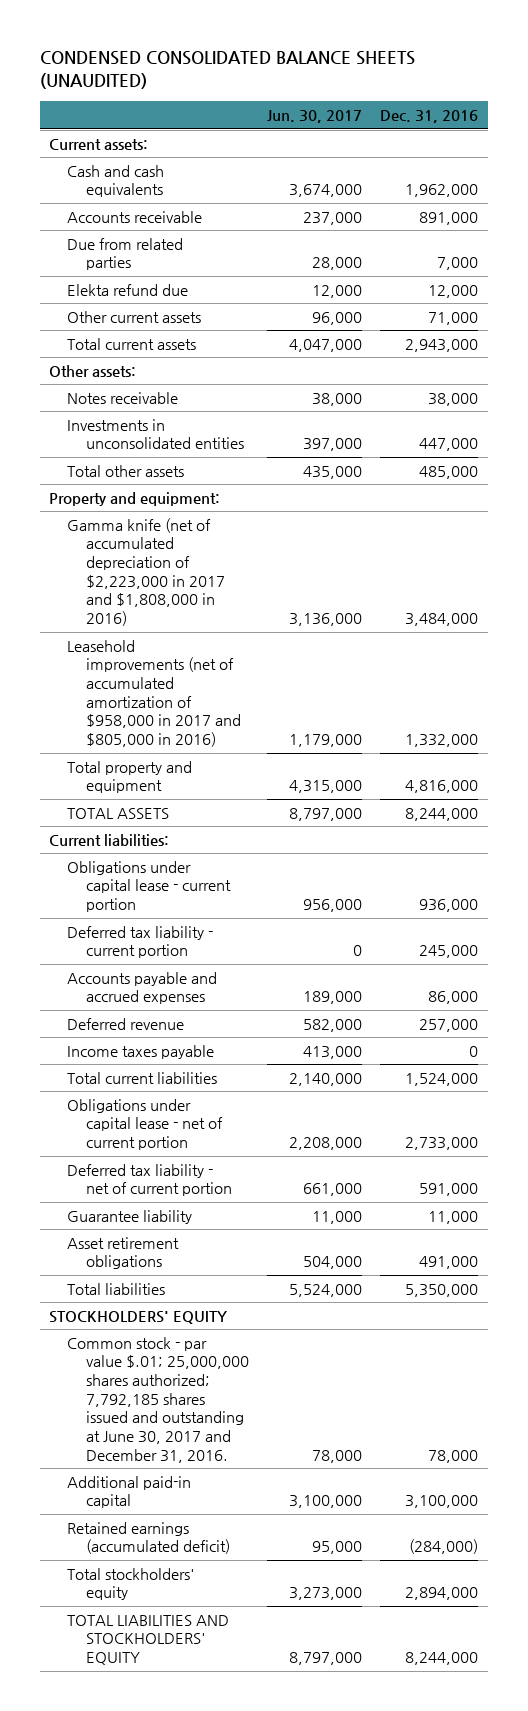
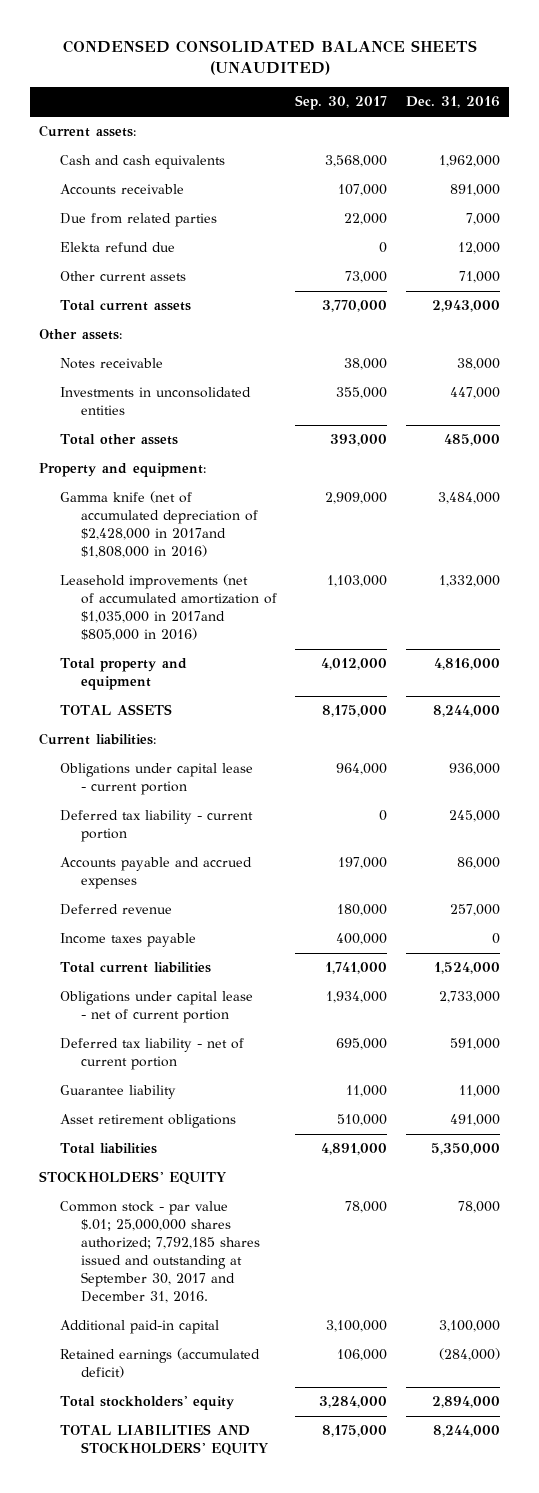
[267,110,363,124] Jun. 30, 2017 -> none
none -> [295,95,388,111] Sep. 30, 2017
[67,517,225,627] Gamma knife (net of accumulated depreciation of $2,223,000 in 2017 and $1,808,000 in 2016) -> [60,491,258,559] Gamma knife (net of accumulated depreciation of $2,428,000 in 2017and $1,808,000 in 2016)
[67,639,241,748] Leasehold improvements (net of accumulated amortization of $958,000 in 2017 and $805,000 in 2016) -> [60,574,277,642] Leasehold improvements (net of accumulated amortization of $1,035,000 in 2017and $805,000 in 2016)
[67,1336,249,1463] Common stock - par value $.01; 25,000,000 shares authorized; 7,792,185 shares issued and outstanding at June 30, 2017 and December 31, 2016. -> [60,1201,260,1304] Common stock - par value $.01; 25,000,000 shares authorized; 7,792,185 shares issued and outstanding at September 30, 2017 and December 31, 2016.

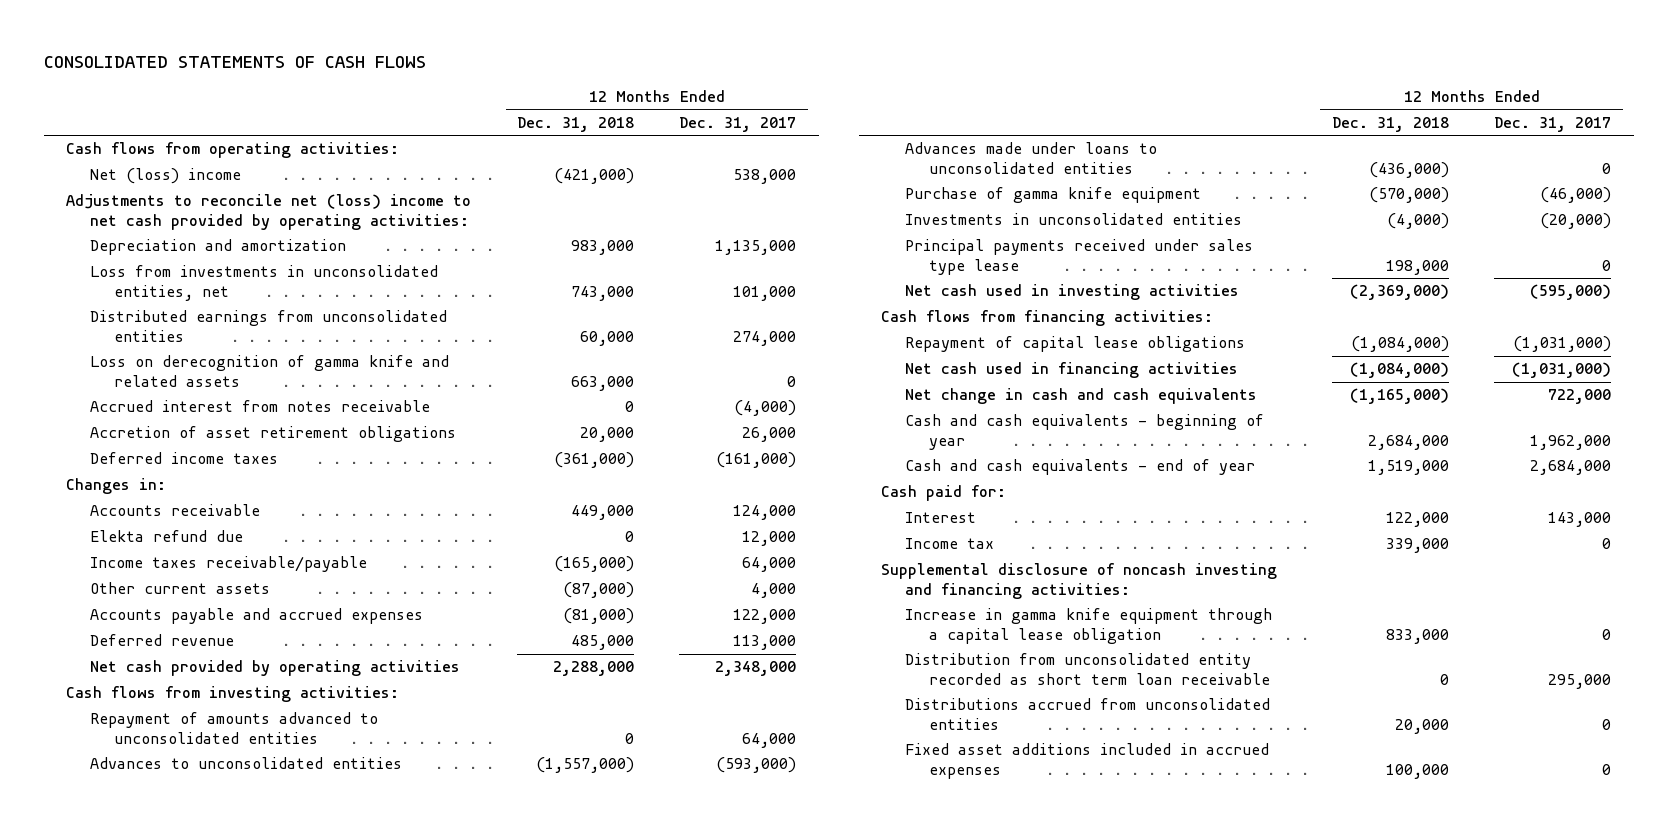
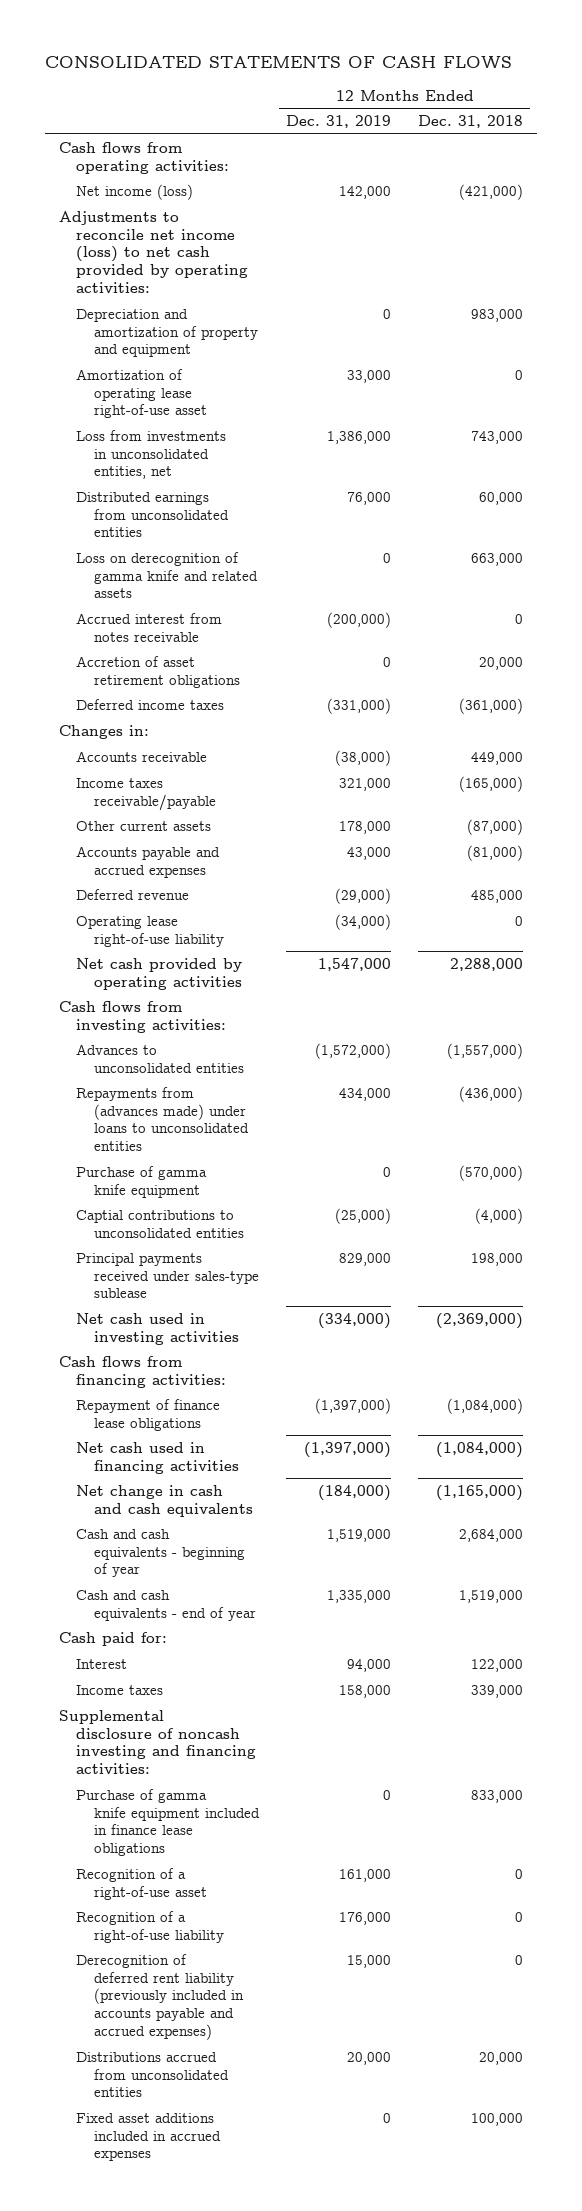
[679,116,797,132] Dec. 31, 2017 -> none
none -> [285,115,391,129] Dec. 31, 2019
[90,168,242,185] Net (loss) income -> [76,183,194,200] Net income (loss)
[66,194,472,230] Adjustments to reconcile net (loss) income to net cash provided by operating activities: -> [58,210,249,293] Adjustments to reconcile net income (loss) to net cash provided by operating activities:
[90,239,347,256] Depreciation and amortization -> [76,308,258,358] Depreciation and amortization of property and equipment
none -> [76,368,207,419] Amortization of operating lease right-of-use asset
[90,530,244,543] Elekta refund due -> none
none -> [76,915,224,947] Operating lease right-of-use liability
[90,712,379,744] Repayment of amounts advanced to unconsolidated entities -> none
[904,142,1157,174] Advances made under loans to unconsolidated entities -> [76,1086,249,1152] Repayments from (advances made) under loans to unconsolidated entities
[904,213,1242,226] Investments in unconsolidated entities -> [76,1209,244,1238] Captial contributions to unconsolidated entities
[904,239,1253,275] Principal payments received under sales type lease -> [76,1252,259,1299] Principal payments received under sales-type sublease
[904,336,1245,353] Repayment of capital lease obligations -> [76,1398,221,1431] Repayment of finance lease obligations
[904,538,994,550] Income tax -> [76,1684,164,1695] Income taxes
[904,653,1270,685] Distribution from unconsolidated entity recorded as short term loan receivable -> none
[904,608,1272,644] Increase in gamma knife equipment through a capital lease obligation -> [76,1788,260,1857] Purchase of gamma knife equipment included in finance lease obligations
none -> [76,1867,207,1900] Recognition of a right-of-use asset
none -> [76,1910,224,1943] Recognition of a right-of-use liability
none -> [76,1953,244,2040] Derecognition of deferred rent liability (previously included in accounts payable and accrued expenses)

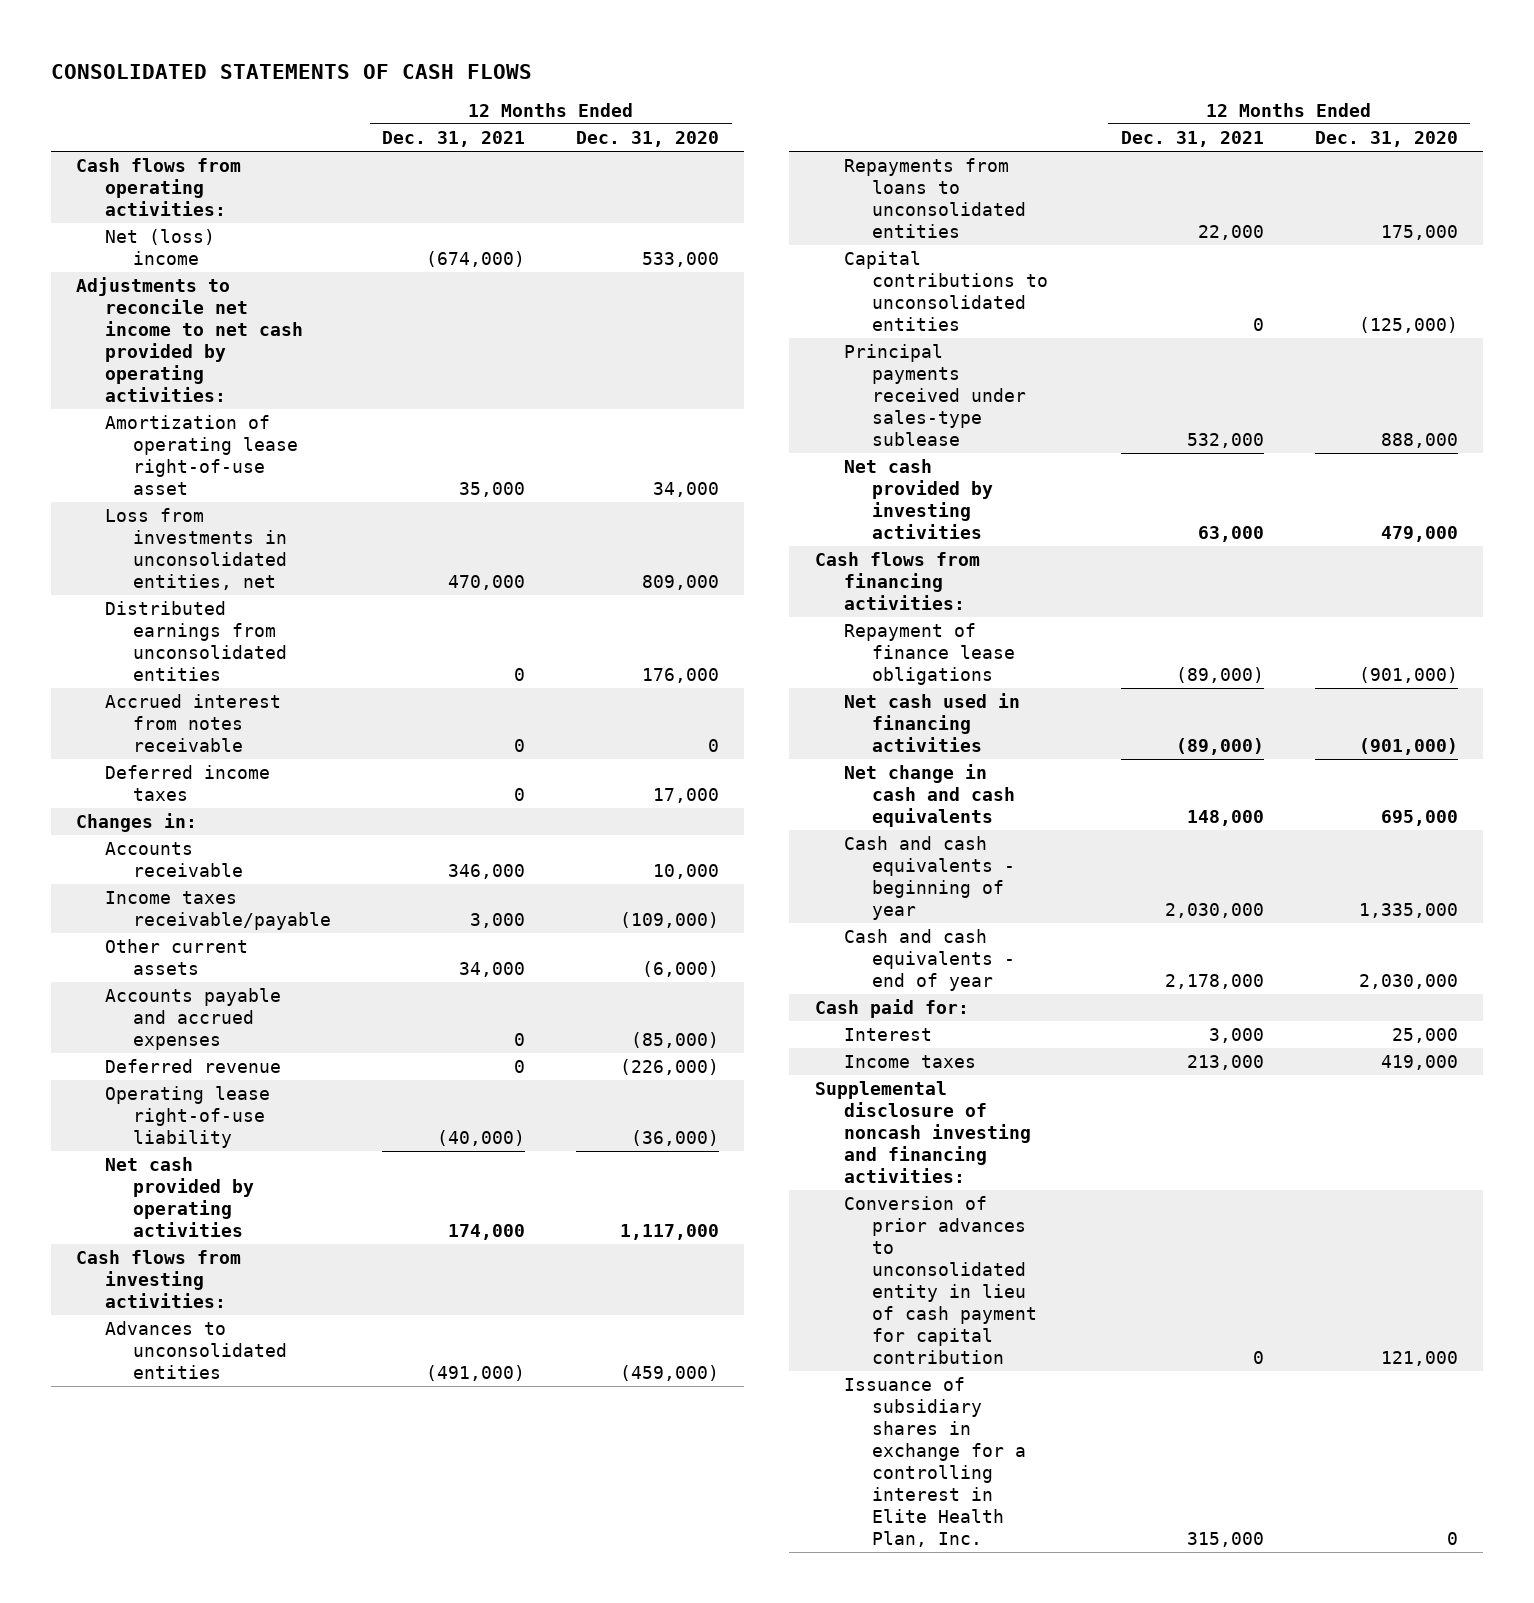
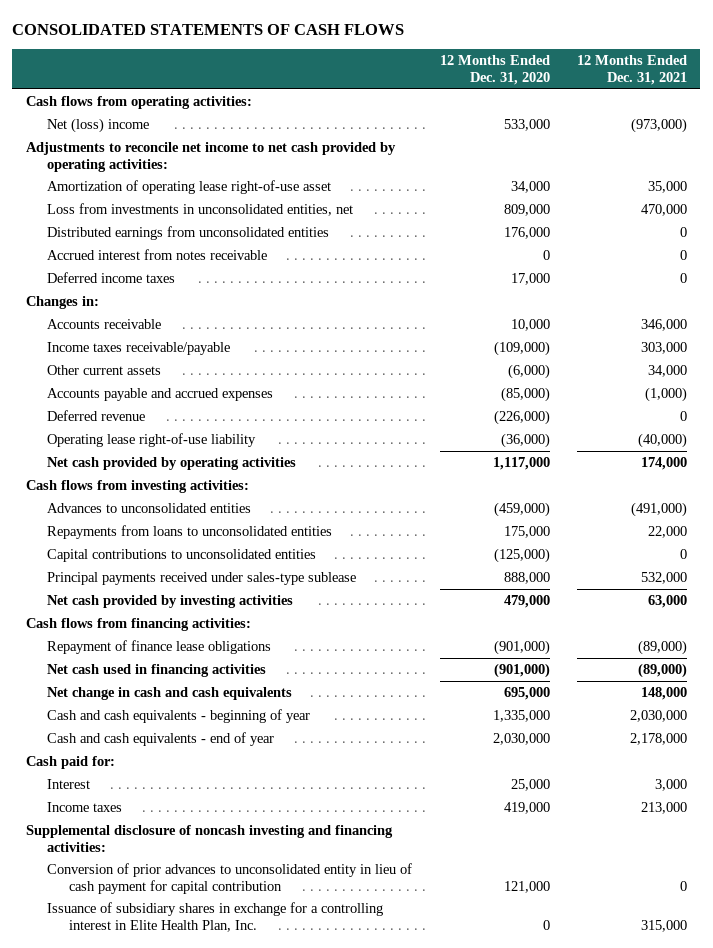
[426,251,526,268] (674,000) -> [630,117,687,133] (973,000)
[470,913,526,929] 3,000 -> [640,341,687,354] 303,000
[514,1033,526,1047] 0 -> [644,386,687,402] (1,000)

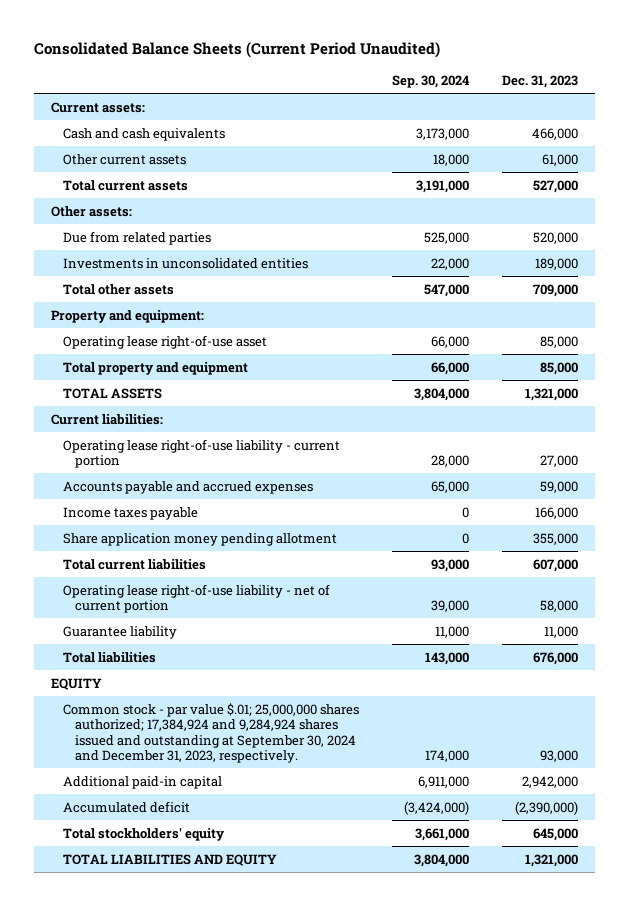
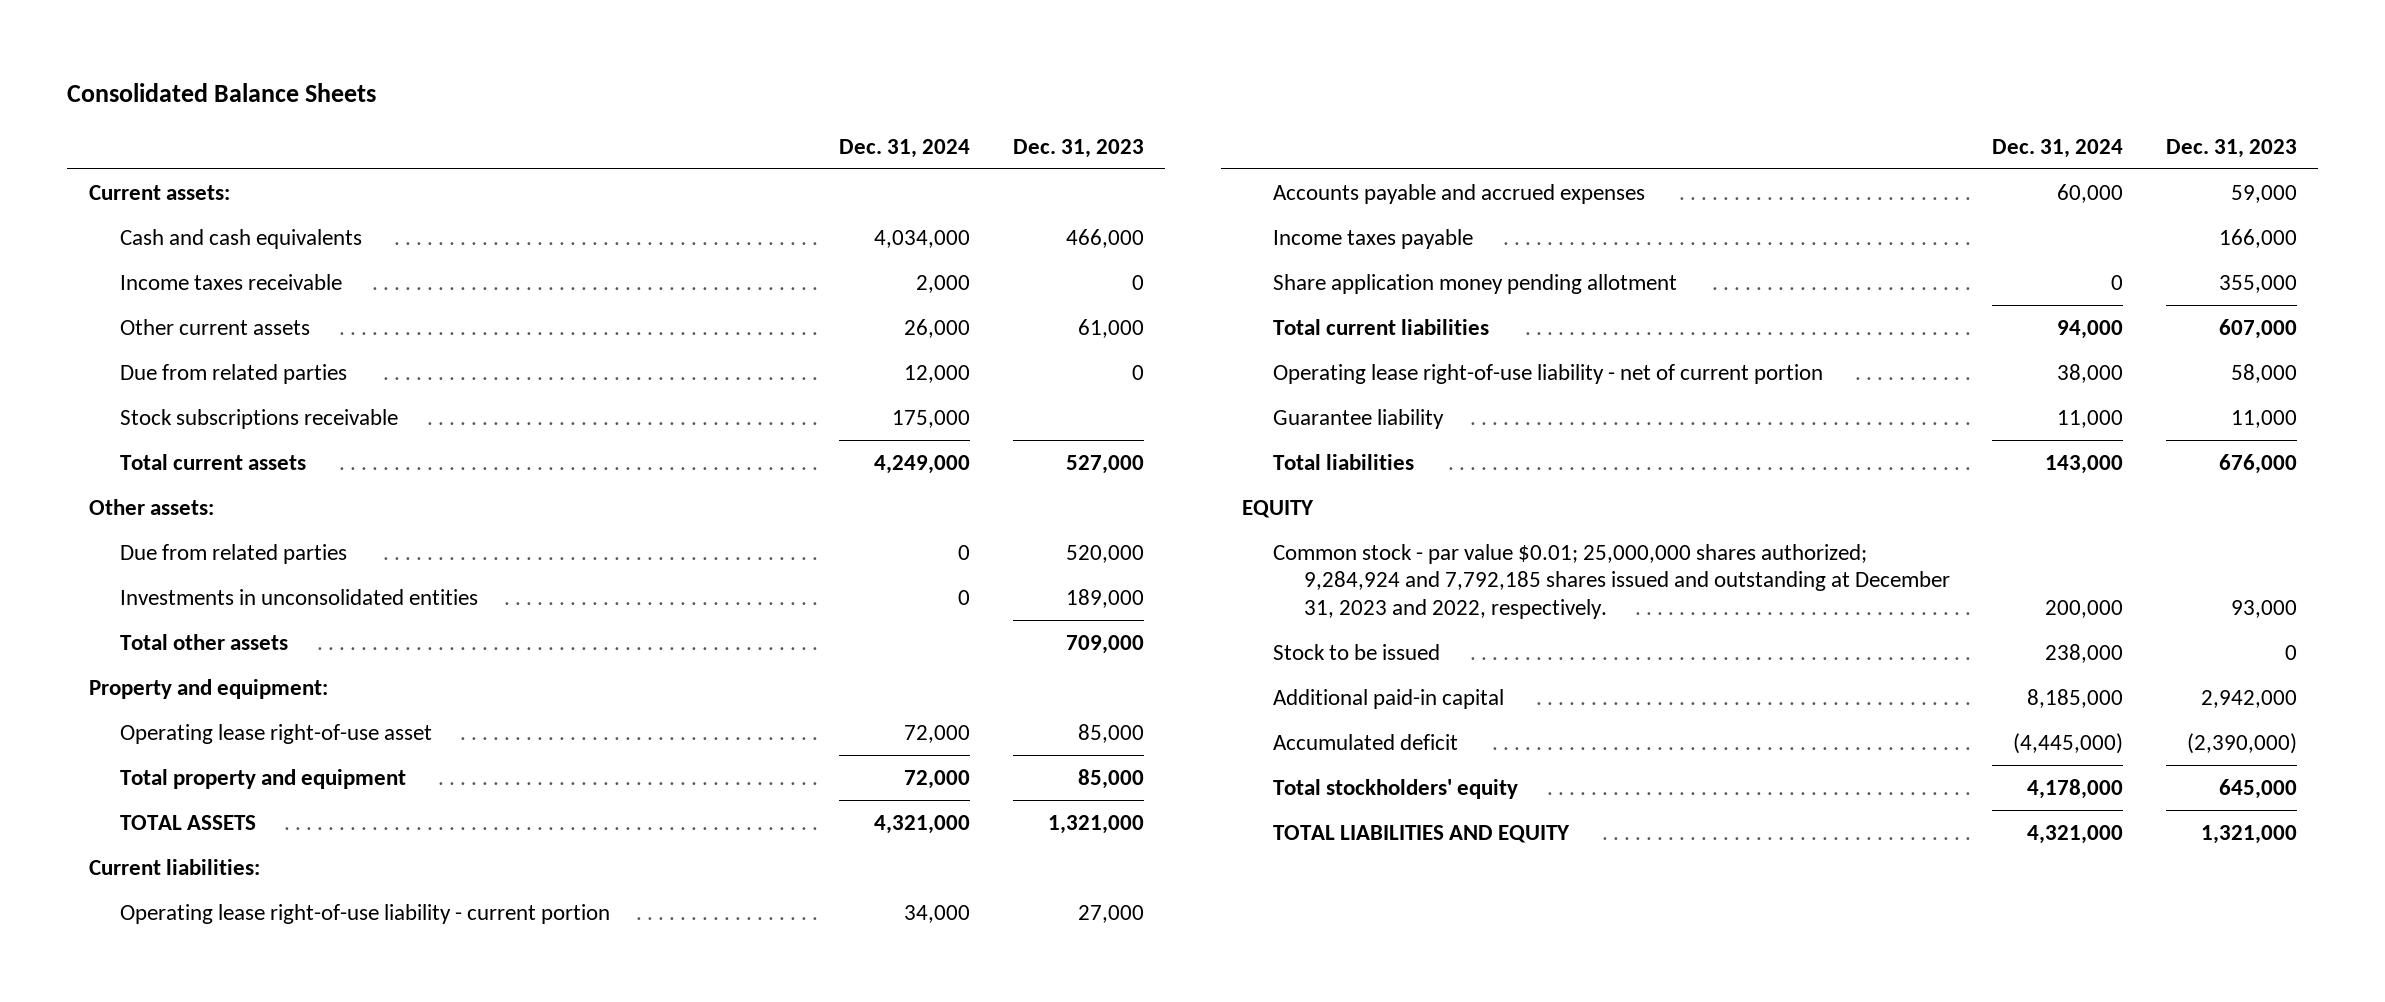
[34,42,441,59] Consolidated Balance Sheets (Current Period Unaudited) -> [67,83,377,103] Consolidated Balance Sheets
[392,75,470,89] Sep. 30, 2024 -> none
none -> [839,138,971,158] Dec. 31, 2024
none -> [119,273,342,290] Income taxes receivable
none -> [119,363,347,384] Due from related parties
none -> [119,408,398,429] Stock subscriptions receivable
[63,702,360,764] Common stock - par value $.01; 25,000,000 shares authorized; 17,384,924 and 9,284,924 shares issued and outstanding at September 30, 2024 and December 31, 2023, respectively. -> [1272,543,1950,619] Common stock - par value $0.01; 25,000,000 shares authorized; 9,284,924 and 7,792,185 shares issued and outstanding at December 31, 2023 and 2022, respectively.
none -> [1272,643,1440,660] Stock to be issued

